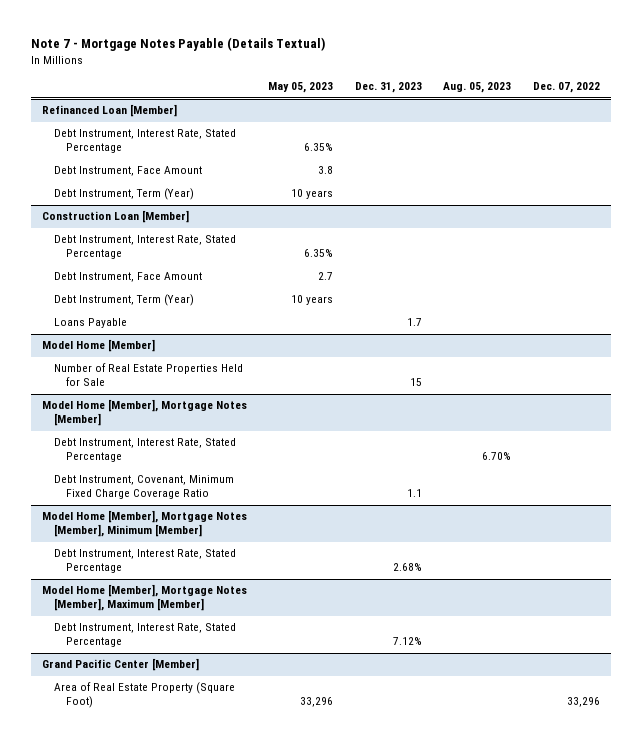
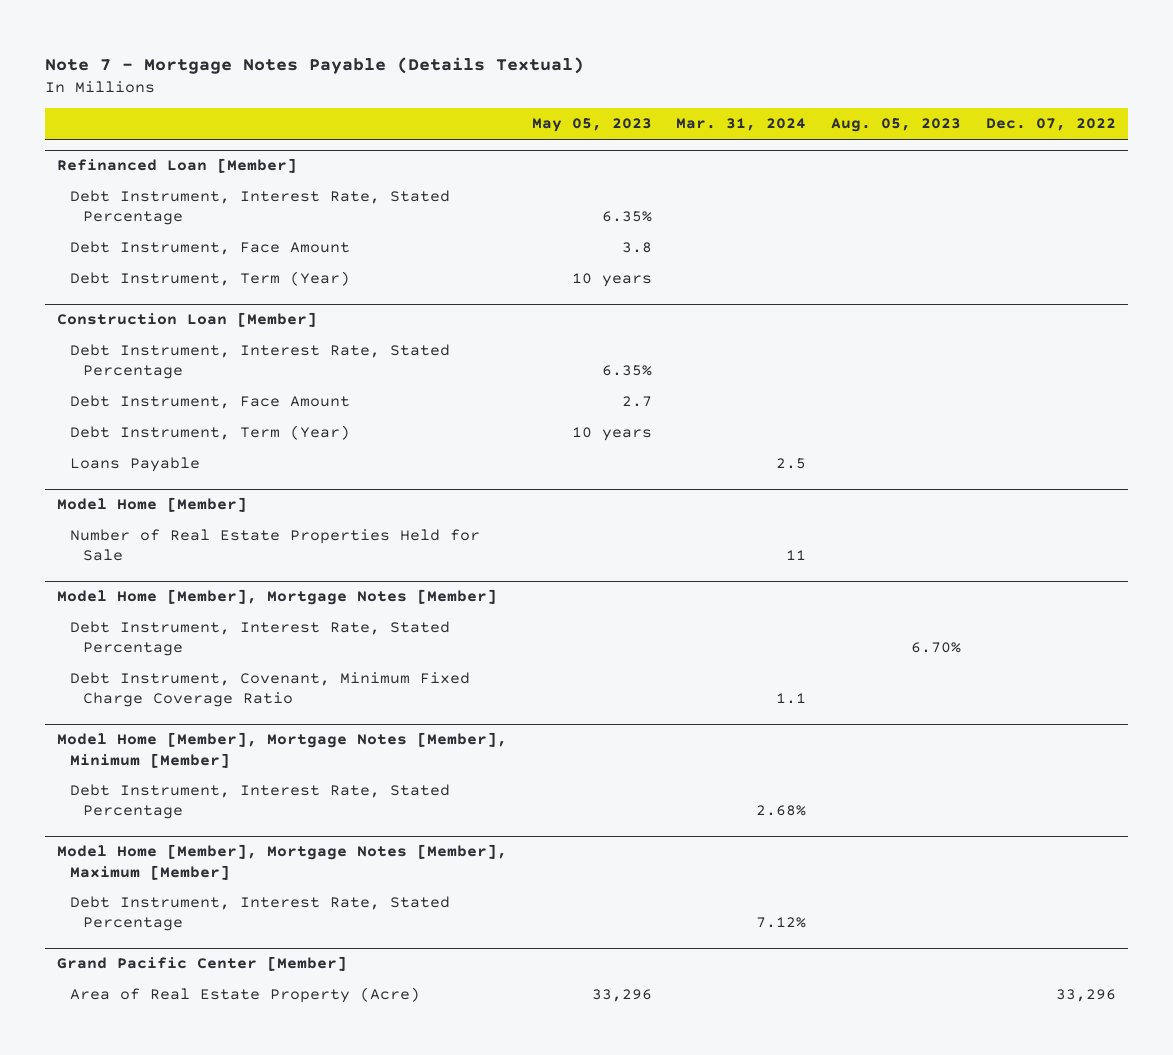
[354,82,422,94] Dec. 31, 2023 -> none
none -> [676,118,807,132] Mar. 31, 2024
[53,682,235,709] Area of Real Estate Property (Square Foot) -> [70,987,421,1004] Area of Real Estate Property (Acre)

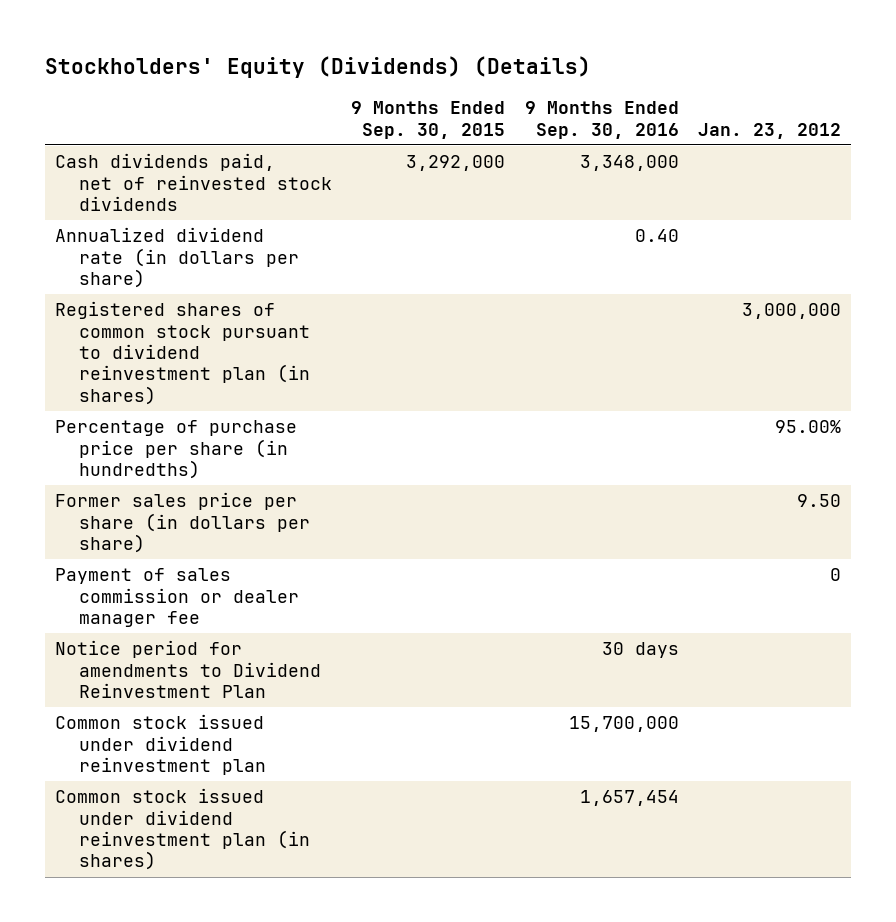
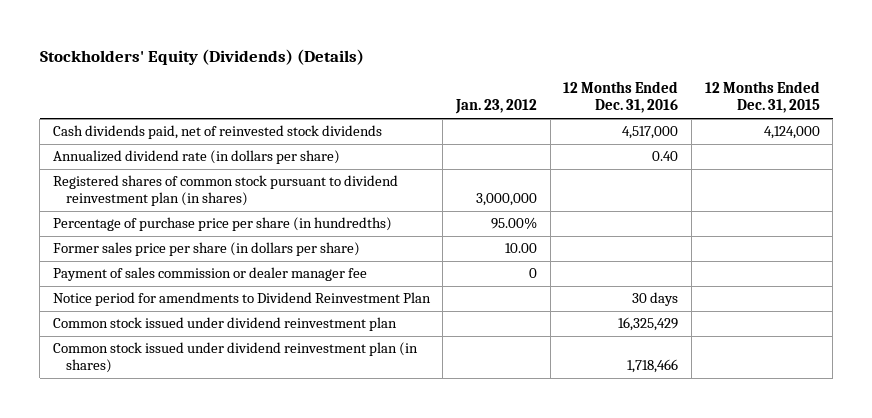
[351,101,506,139] 9 Months Ended Sep. 30, 2015 -> none
[524,101,679,139] 9 Months Ended Sep. 30, 2016 -> none
none -> [563,81,679,114] 12 Months Ended Dec. 31, 2016
none -> [704,81,820,114] 12 Months Ended Dec. 31, 2015
[797,494,842,508] 9.50 -> [504,243,537,254] 10.00

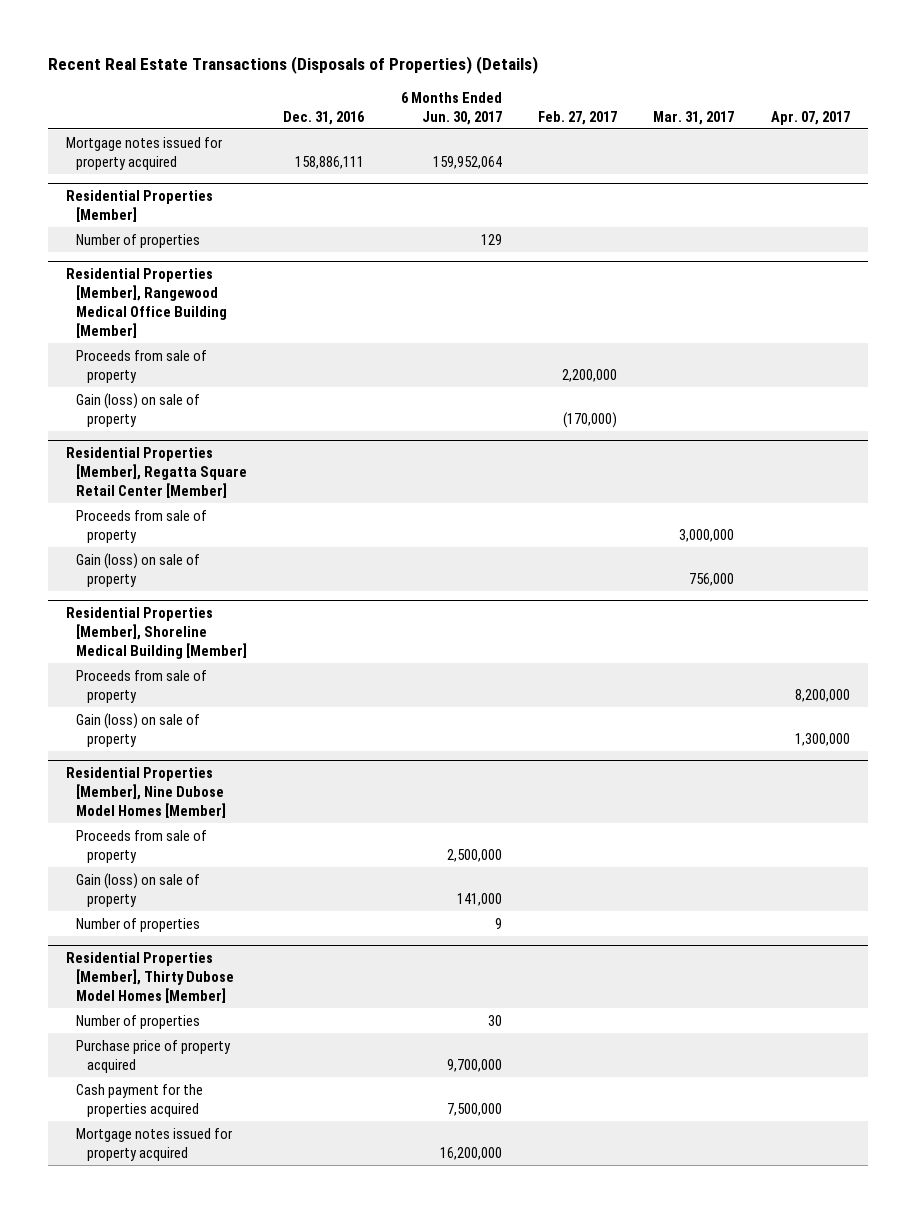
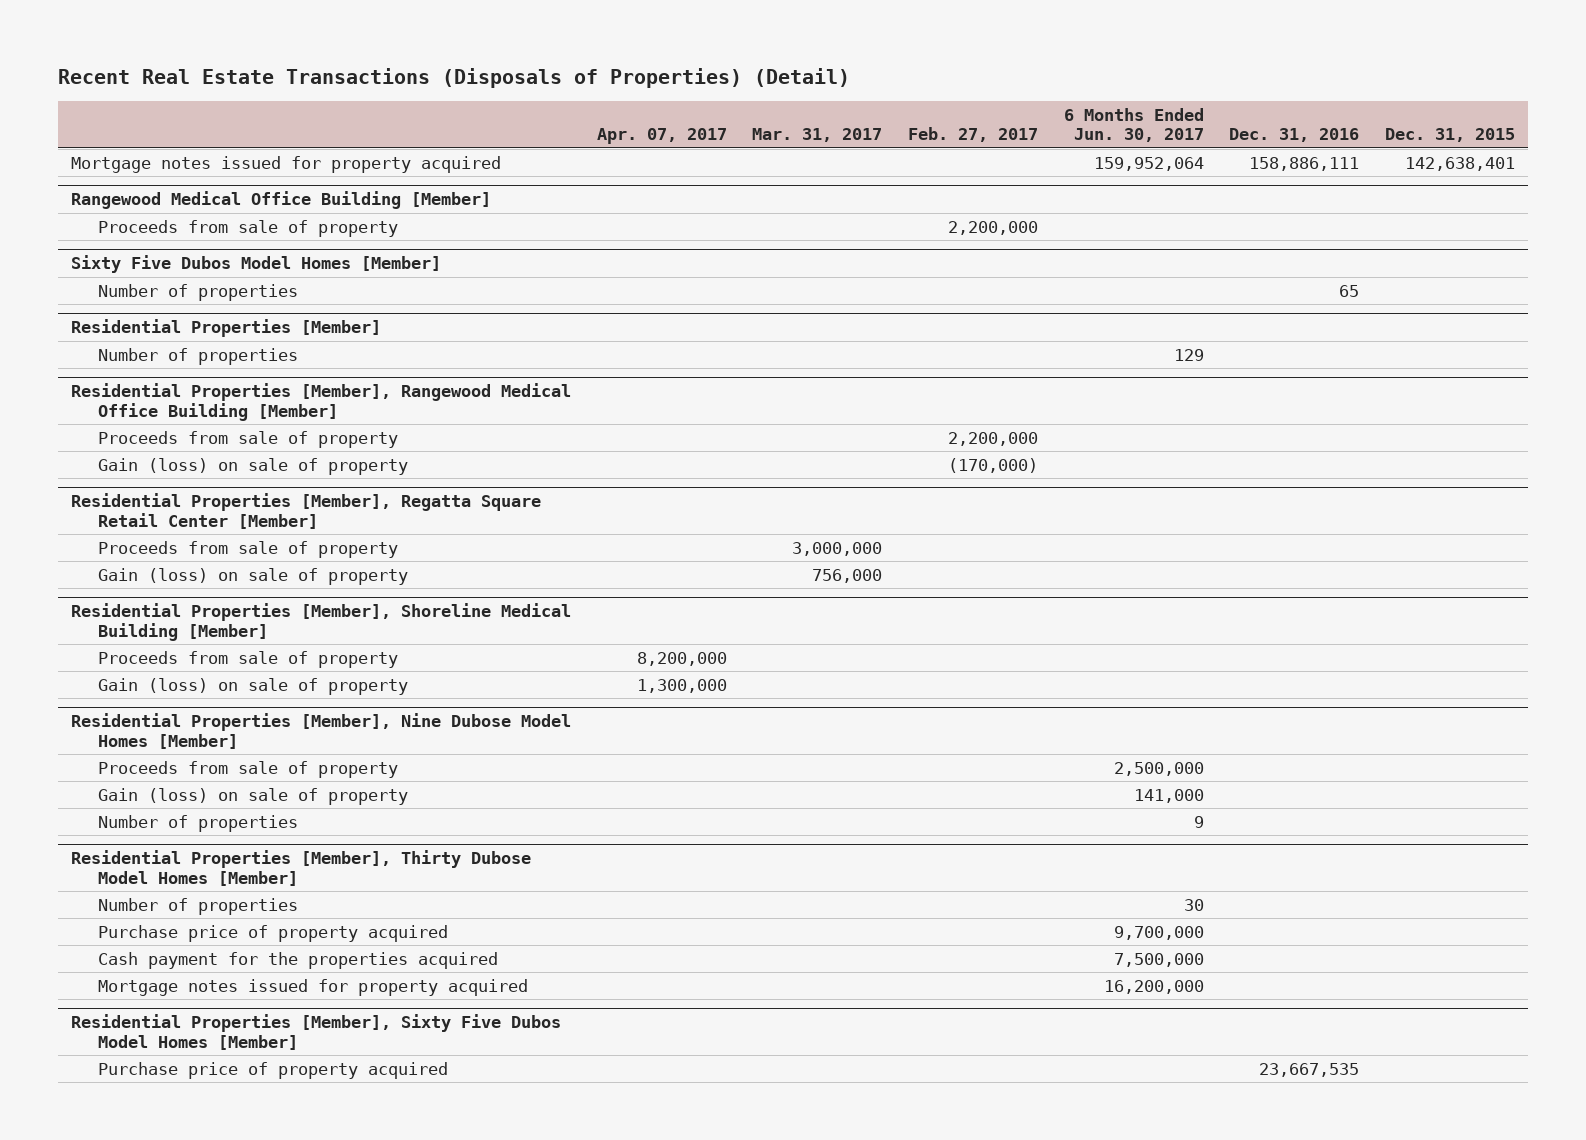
[47,56,538,75] Recent Real Estate Transactions (Disposals of Properties) (Details) -> [58,68,851,89] Recent Real Estate Transactions (Disposals of Properties) (Detail)
none -> [1384,128,1515,143] Dec. 31, 2015
none -> [71,191,492,210] Rangewood Medical Office Building [Member]
none -> [97,219,398,237] Proceeds from sale of property
none -> [71,255,442,274] Sixty Five Dubos Model Homes [Member]
none -> [97,283,298,301] Number of properties
none -> [71,1014,562,1050] Residential Properties [Member], Sixty Five Dubos Model Homes [Member]
none -> [97,1061,448,1079] Purchase price of property acquired

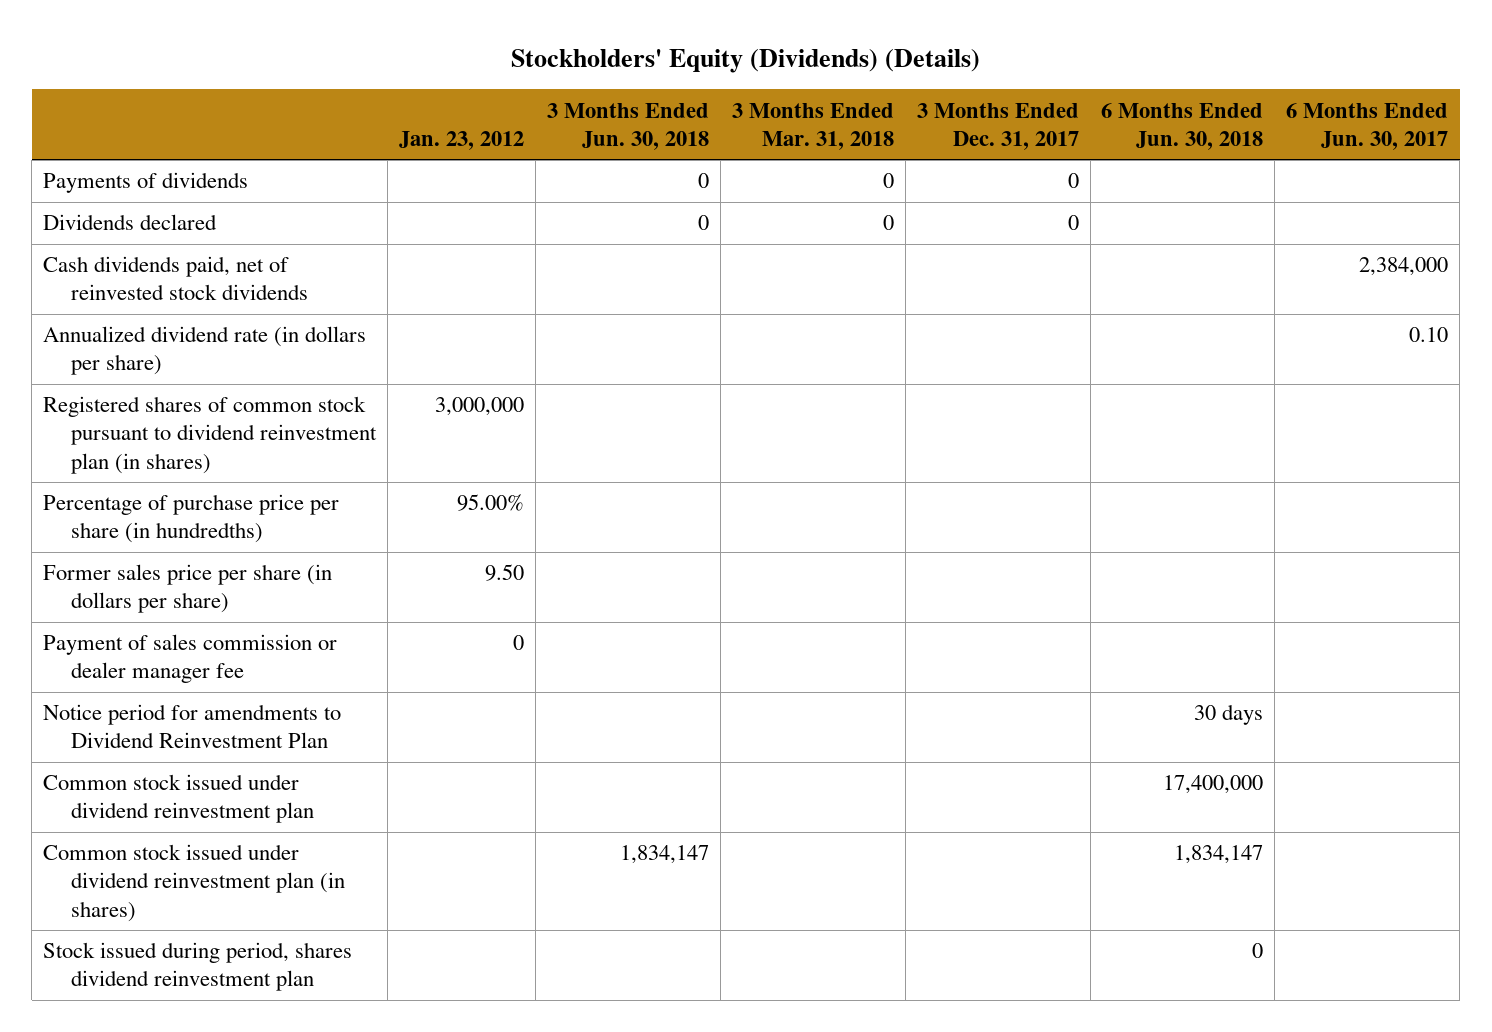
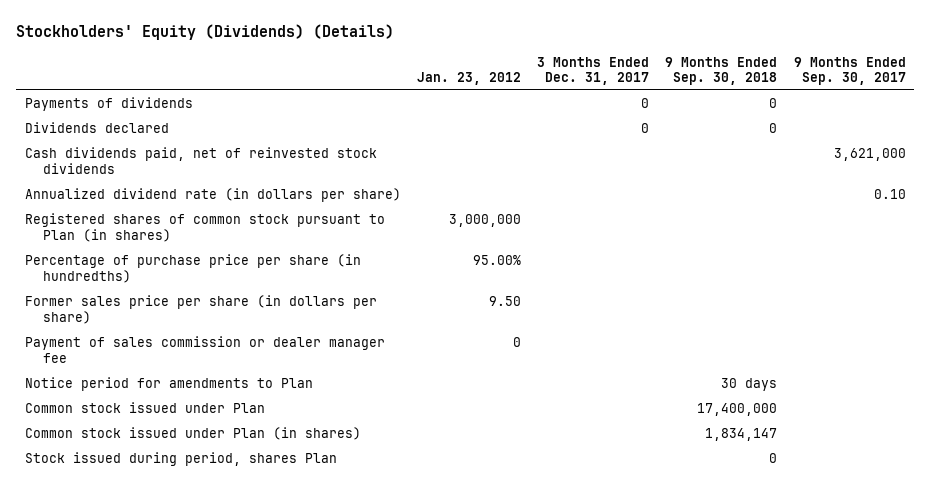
[546,102,709,150] 3 Months Ended Jun. 30, 2018 -> none
[731,102,894,150] 3 Months Ended Mar. 31, 2018 -> none
[1101,102,1264,150] 6 Months Ended Jun. 30, 2018 -> none
[1286,102,1449,150] 6 Months Ended Jun. 30, 2017 -> none
none -> [665,56,778,86] 9 Months Ended Sep. 30, 2018
none -> [793,56,906,86] 9 Months Ended Sep. 30, 2017
[43,396,377,474] Registered shares of common stock pursuant to dividend reinvestment plan (in shares) -> [24,213,385,242] Registered shares of common stock pursuant to Plan (in shares)
[43,704,342,749] Notice period for amendments to Dividend Reinvestment Plan -> [24,377,313,392] Notice period for amendments to Plan
[43,774,314,824] Common stock issued under dividend reinvestment plan -> [24,402,265,414] Common stock issued under Plan
[43,844,345,922] Common stock issued under dividend reinvestment plan (in shares) -> [24,427,361,441] Common stock issued under Plan (in shares)
[43,942,353,992] Stock issued during period, shares dividend reinvestment plan -> [24,452,337,467] Stock issued during period, shares Plan

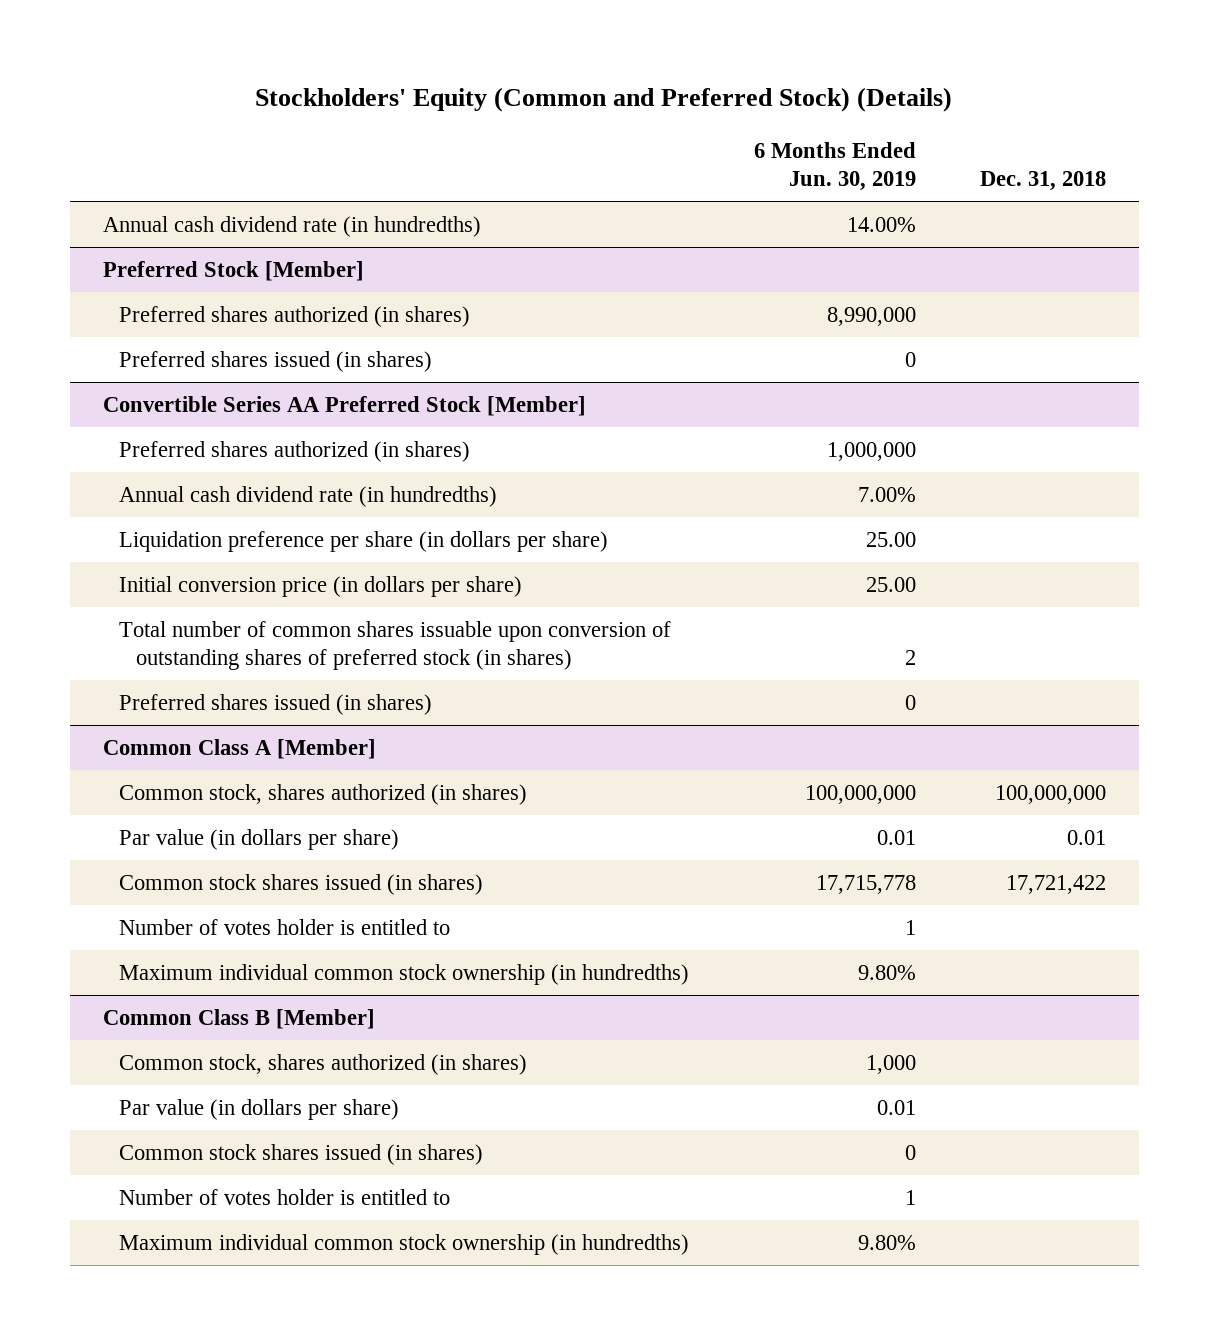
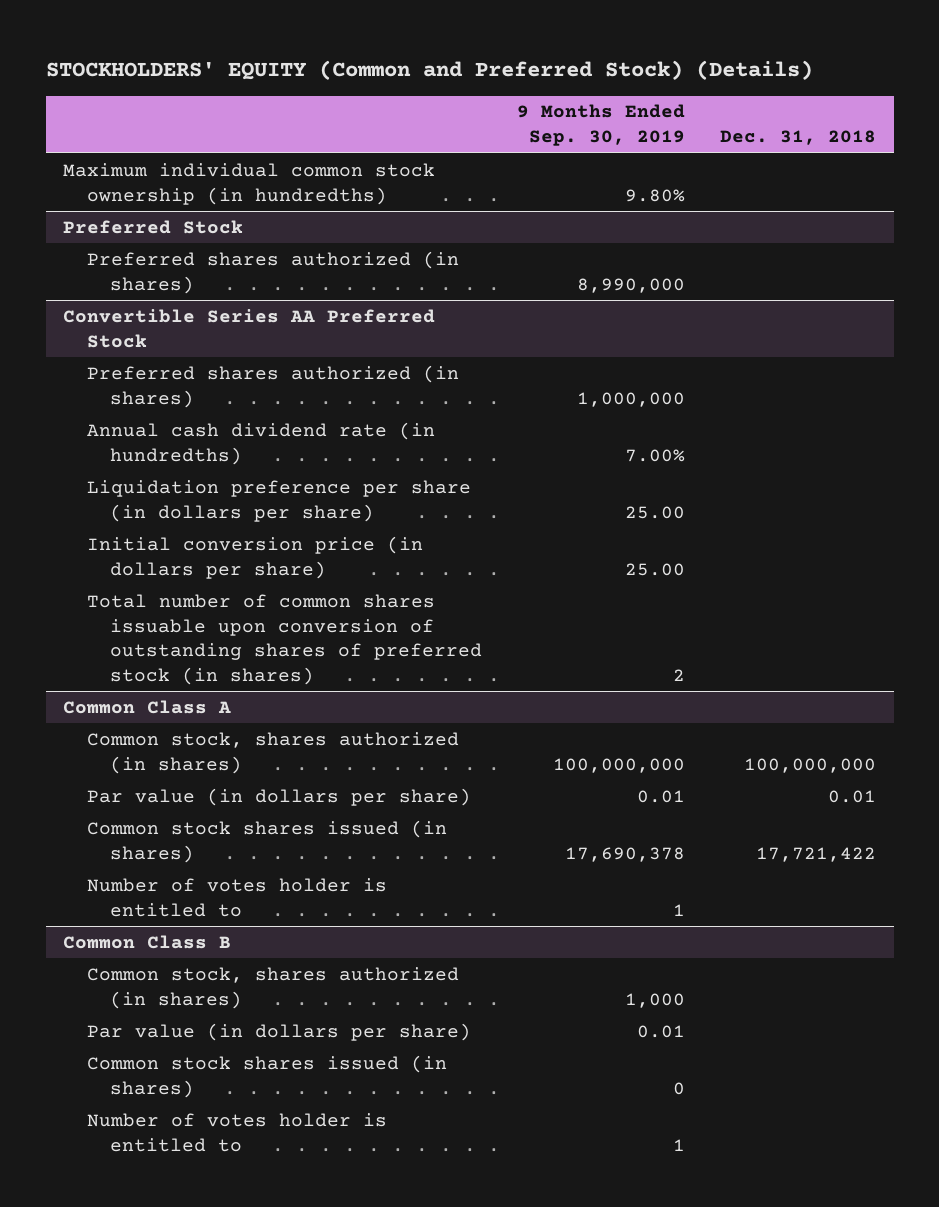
[255,86,953,112] Stockholders' Equity (Common and Preferred Stock) (Details) -> [45,60,813,81] STOCKHOLDERS' EQUITY (Common and Preferred Stock) (Details)
[753,142,916,192] 6 Months Ended Jun. 30, 2019 -> none
none -> [517,104,686,147] 9 Months Ended Sep. 30, 2019
[102,215,481,237] Annual cash dividend rate (in hundredths) -> none
none -> [63,162,436,205] Maximum individual common stock ownership (in hundredths)
[102,260,364,281] Preferred Stock [Member] -> [63,219,244,234] Preferred Stock
[119,350,433,372] Preferred shares issued (in shares) -> none
[102,395,586,416] Convertible Series AA Preferred Stock [Member] -> [63,308,436,348] Convertible Series AA Preferred Stock
[119,693,433,715] Preferred shares issued (in shares) -> none
[102,738,376,759] Common Class A [Member] -> [63,699,232,714] Common Class A
[119,963,690,985] Maximum individual common stock ownership (in hundredths) -> none
[102,1008,375,1029] Common Class B [Member] -> [63,934,232,949] Common Class B
[119,1233,690,1255] Maximum individual common stock ownership (in hundredths) -> none

